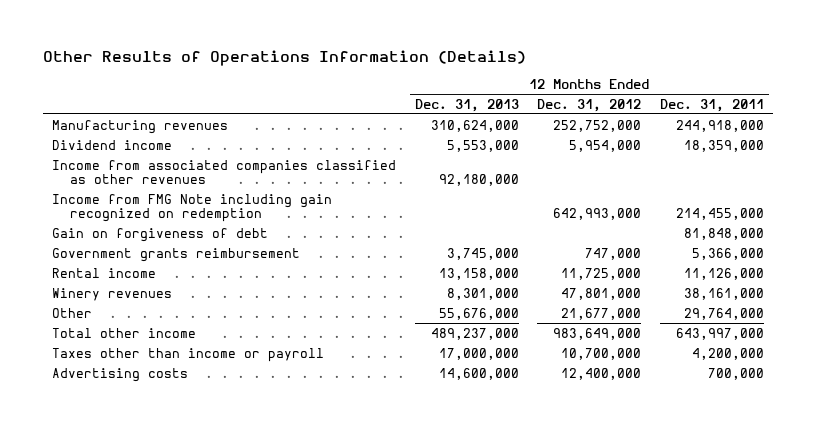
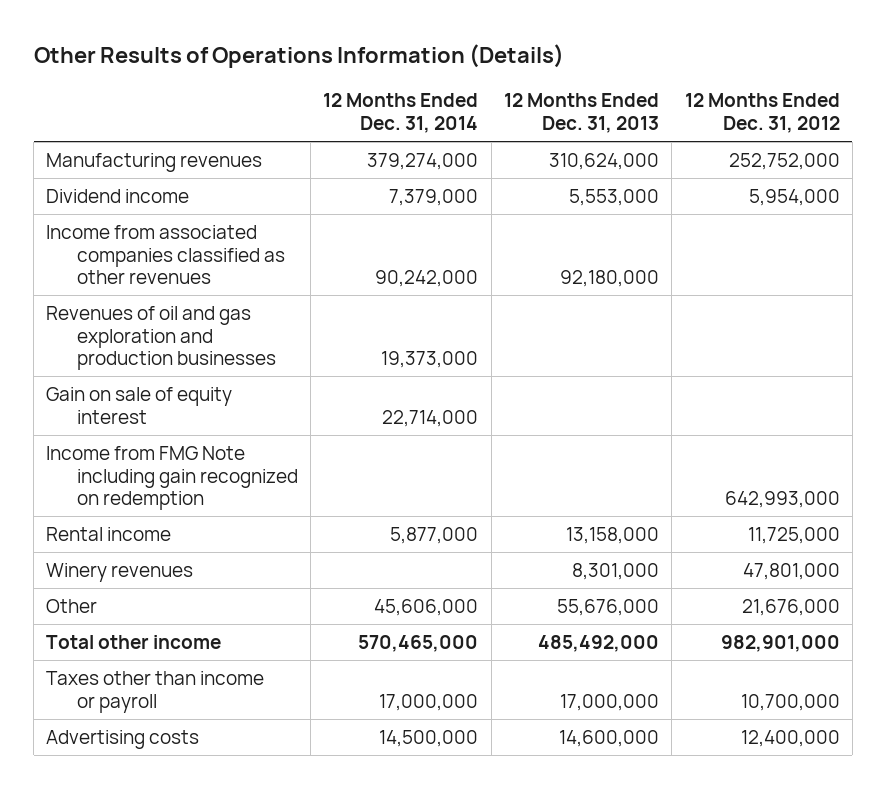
[659,98,764,112] Dec. 31, 2011 -> none
none -> [323,93,479,133] 12 Months Ended Dec. 31, 2014
none -> [46,306,276,371] Revenues of oil and gas exploration and production businesses
none -> [46,387,233,424] Gain on sale of equity interest
[52,227,269,242] Gain on forgiveness of debt -> none
[52,247,301,262] Government grants reimbursement -> none
[561,307,642,320] 21,677,000 -> [741,599,840,617] 21,676,000
[430,327,519,340] 489,237,000 -> [537,635,659,653] 485,492,000
[553,327,642,340] 983,649,000 -> [720,635,840,653] 982,901,000

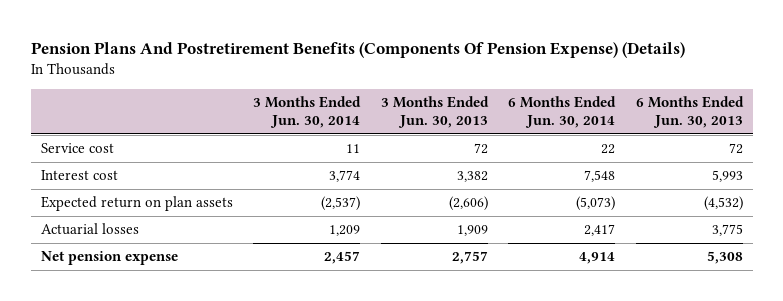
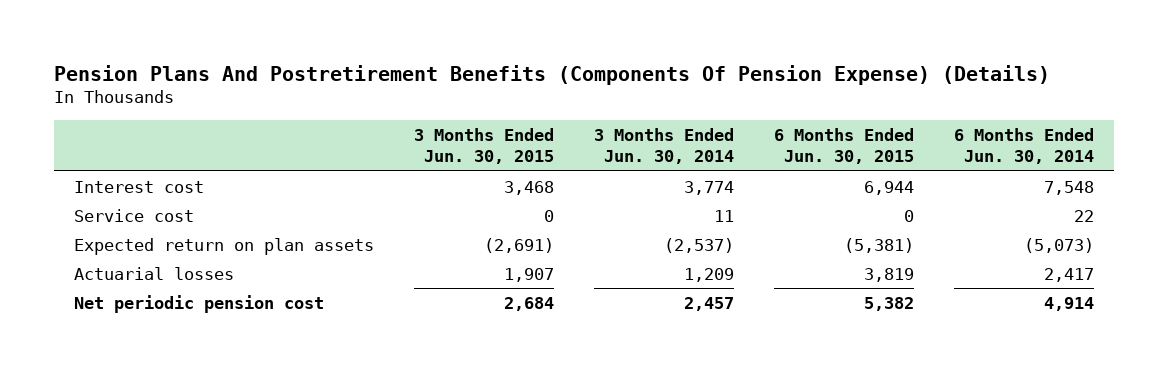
[380,96,489,128] 3 Months Ended Jun. 30, 2013 -> none
[635,96,744,128] 6 Months Ended Jun. 30, 2013 -> none
none -> [414,127,555,165] 3 Months Ended Jun. 30, 2015
none -> [774,127,915,165] 6 Months Ended Jun. 30, 2015
[40,143,114,154] Service cost -> [74,208,195,222] Service cost
[40,251,178,266] Net pension expense -> [74,294,325,313] Net periodic pension cost

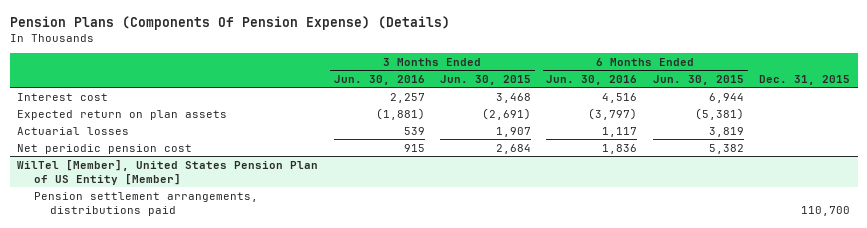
[54,64,1051,85] Pension Plans And Postretirement Benefits (Components Of Pension Expense) (Details) -> [9,15,450,30] Pension Plans (Components Of Pension Expense) (Details)
[594,127,735,165] 3 Months Ended Jun. 30, 2014 -> none
[954,127,1095,165] 6 Months Ended Jun. 30, 2014 -> none
none -> [333,74,425,85] Jun. 30, 2016
none -> [546,74,638,85] Jun. 30, 2016
none -> [759,74,851,85] Dec. 31, 2015
[74,208,195,222] Service cost -> none
none -> [17,159,319,185] WilTel [Member], United States Pension Plan of US Entity [Member]
none -> [33,191,258,216] Pension settlement arrangements, distributions paid

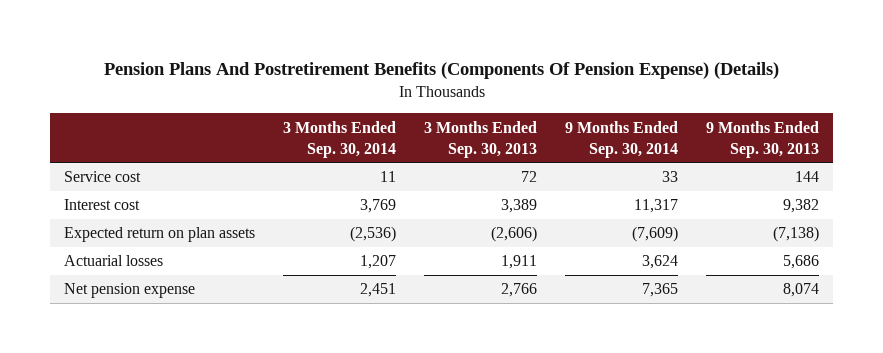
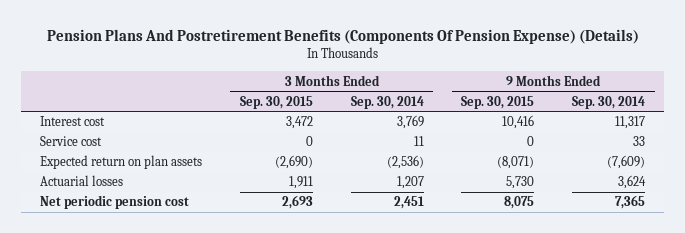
[424,120,538,158] 3 Months Ended Sep. 30, 2013 -> none
[706,120,820,158] 9 Months Ended Sep. 30, 2013 -> none
none -> [239,95,313,109] Sep. 30, 2015
none -> [461,95,535,109] Sep. 30, 2015
[64,171,142,183] Service cost -> [39,136,102,147] Service cost
[64,283,196,299] Net pension expense -> [39,195,189,210] Net periodic pension cost

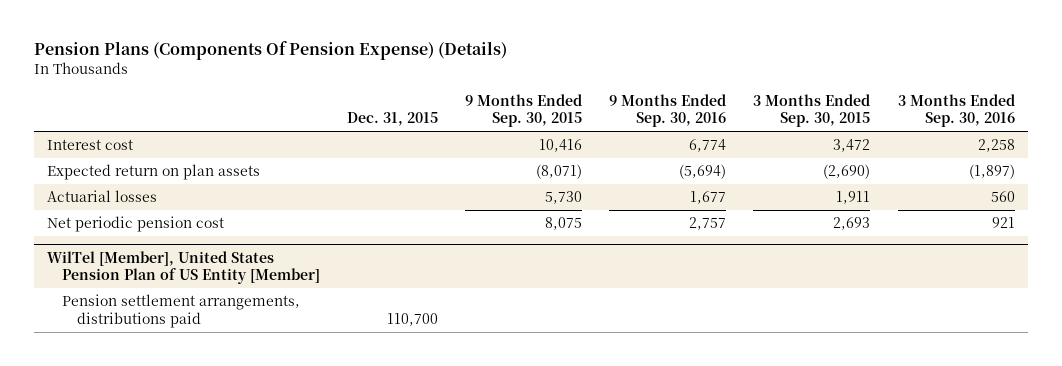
[46,28,639,44] Pension Plans And Postretirement Benefits (Components Of Pension Expense) (Details) -> [33,41,507,61] Pension Plans (Components Of Pension Expense) (Details)
[350,95,424,109] Sep. 30, 2014 -> none
[572,95,646,109] Sep. 30, 2014 -> none
none -> [347,112,439,127] Dec. 31, 2015
none -> [609,93,727,128] 9 Months Ended Sep. 30, 2016
none -> [897,93,1015,128] 3 Months Ended Sep. 30, 2016
[39,136,102,147] Service cost -> none
none -> [47,250,321,285] WilTel [Member], United States Pension Plan of US Entity [Member]
none -> [62,294,301,328] Pension settlement arrangements, distributions paid

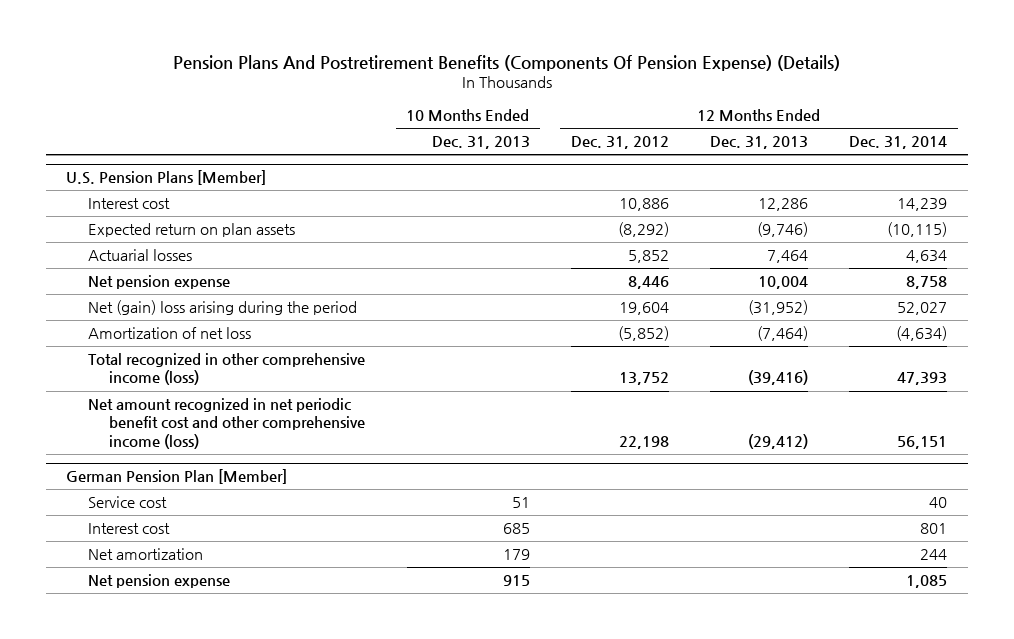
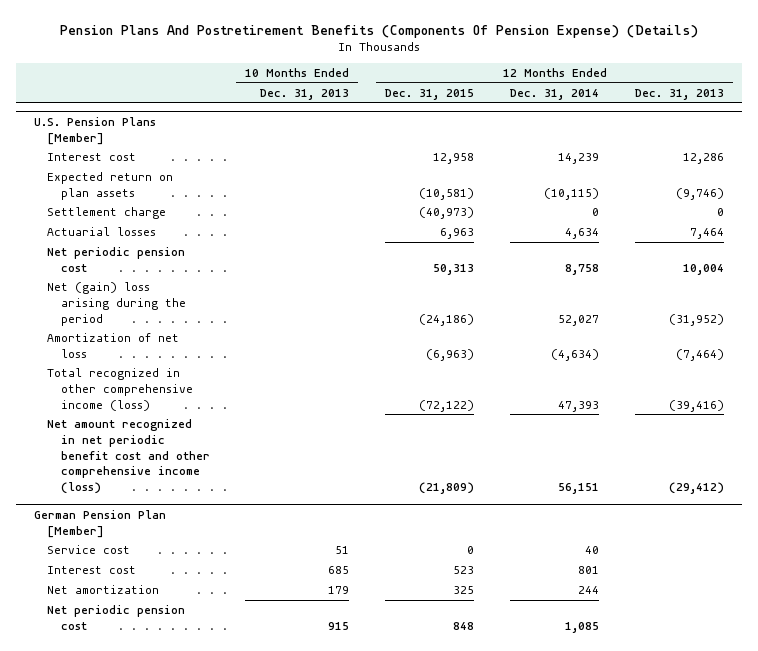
[570,136,669,150] Dec. 31, 2012 -> none
none -> [385,88,475,100] Dec. 31, 2015
none -> [47,207,167,220] Settlement charge
[87,275,230,290] Net pension expense -> [47,247,186,272] Net periodic pension cost
[87,574,230,589] Net pension expense -> [47,605,186,630] Net periodic pension cost

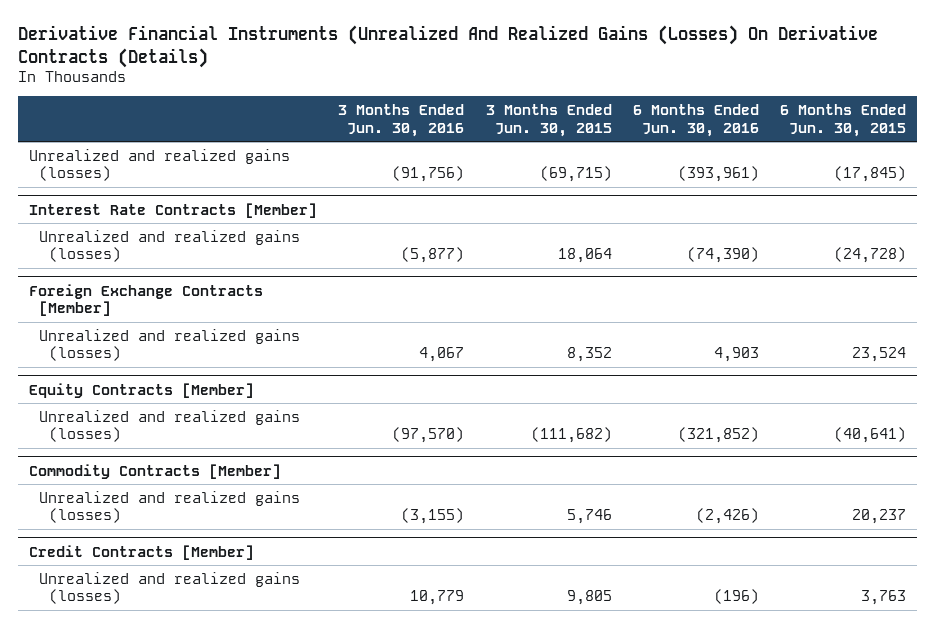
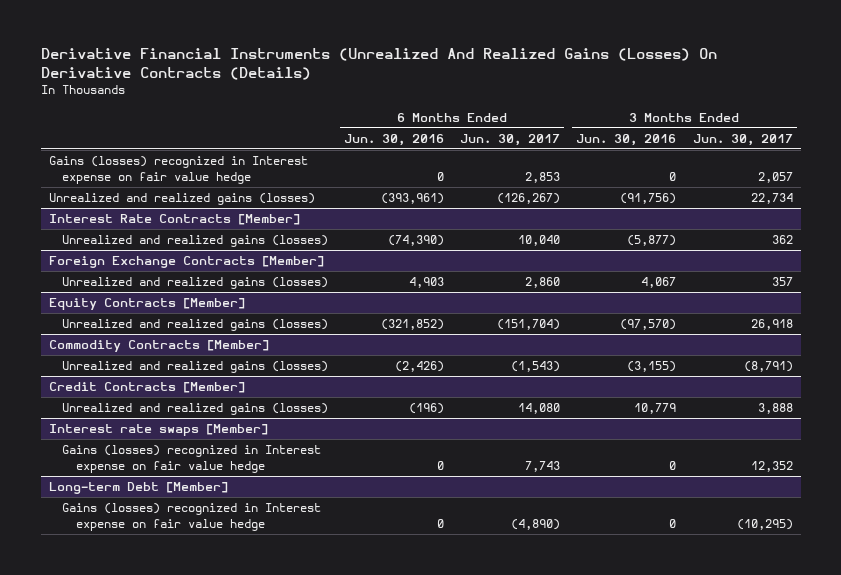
[485,103,612,137] 3 Months Ended Jun. 30, 2015 -> none
[780,103,907,137] 6 Months Ended Jun. 30, 2015 -> none
none -> [460,133,561,146] Jun. 30, 2017
none -> [692,133,793,146] Jun. 30, 2017
none -> [48,156,308,184] Gains (losses) recognized in Interest expense on fair value hedge
none -> [48,424,268,437] Interest rate swaps [Member]
none -> [62,445,322,473] Gains (losses) recognized in Interest expense on fair value hedge
none -> [48,482,228,495] Long-term Debt [Member]
none -> [62,503,322,531] Gains (losses) recognized in Interest expense on fair value hedge

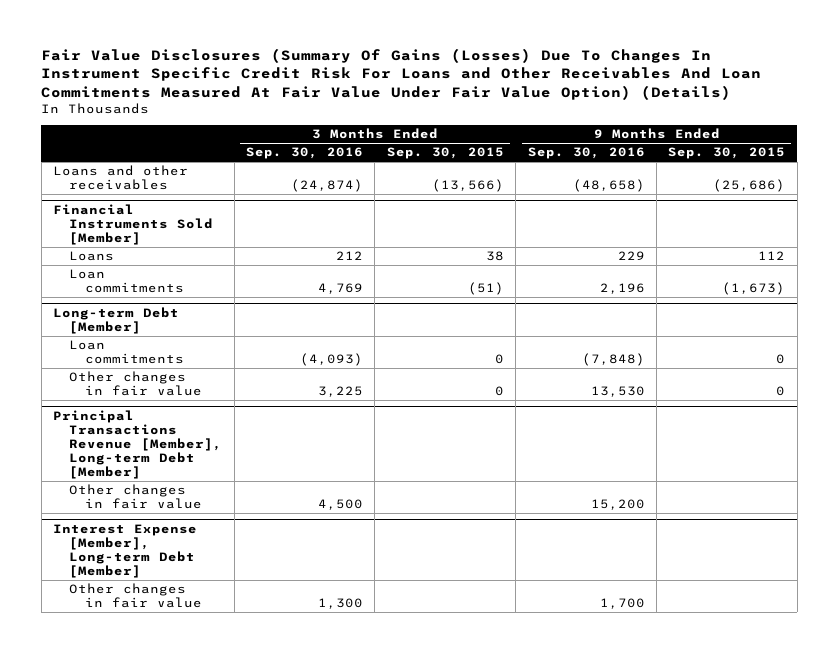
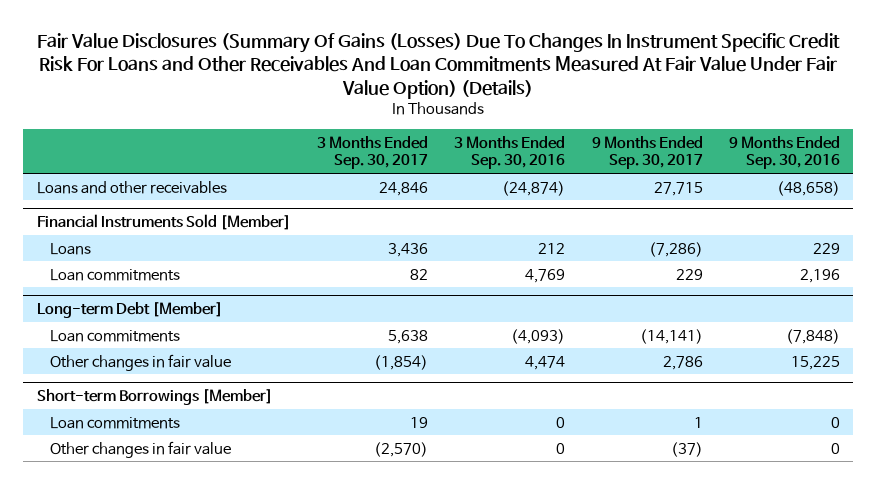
[386,147,504,160] Sep. 30, 2015 -> none
[668,147,786,160] Sep. 30, 2015 -> none
none -> [316,135,428,170] 3 Months Ended Sep. 30, 2017
none -> [591,135,703,170] 9 Months Ended Sep. 30, 2017
[53,410,223,479] Principal Transactions Revenue [Member], Long-term Debt [Member] -> none
[53,524,198,578] Interest Expense [Member], Long-term Debt [Member] -> none
[69,583,203,609] Other changes in fair value -> none
[318,386,364,398] 3,225 -> [525,355,566,370] 4,474
[590,386,645,398] 13,530 -> [790,355,840,370] 15,225
none -> [36,389,273,406] Short-term Borrowings [Member]
none -> [49,416,180,429] Loan commitments
[318,499,364,511] 4,500 -> [556,442,566,454] 0
[590,499,645,511] 15,200 -> [830,442,840,454] 0

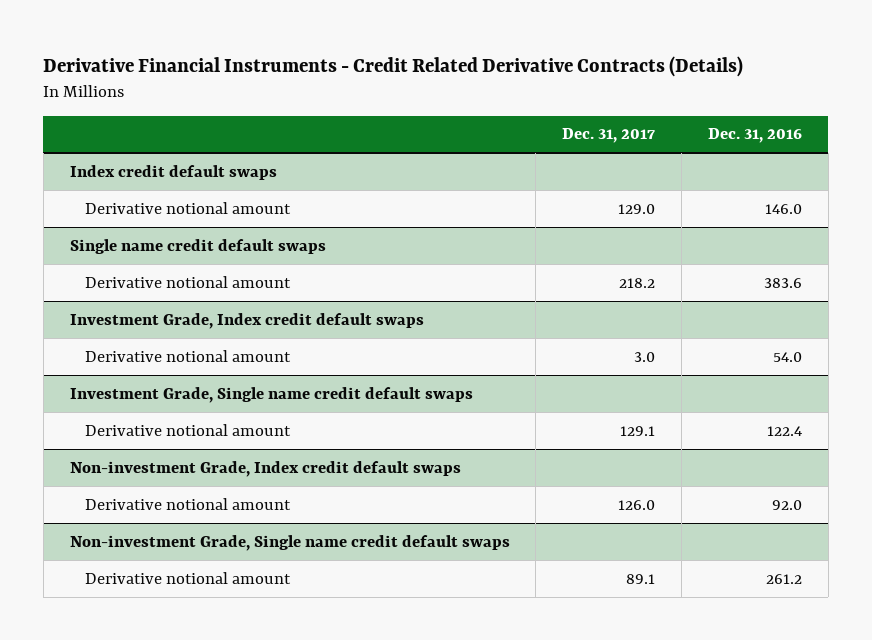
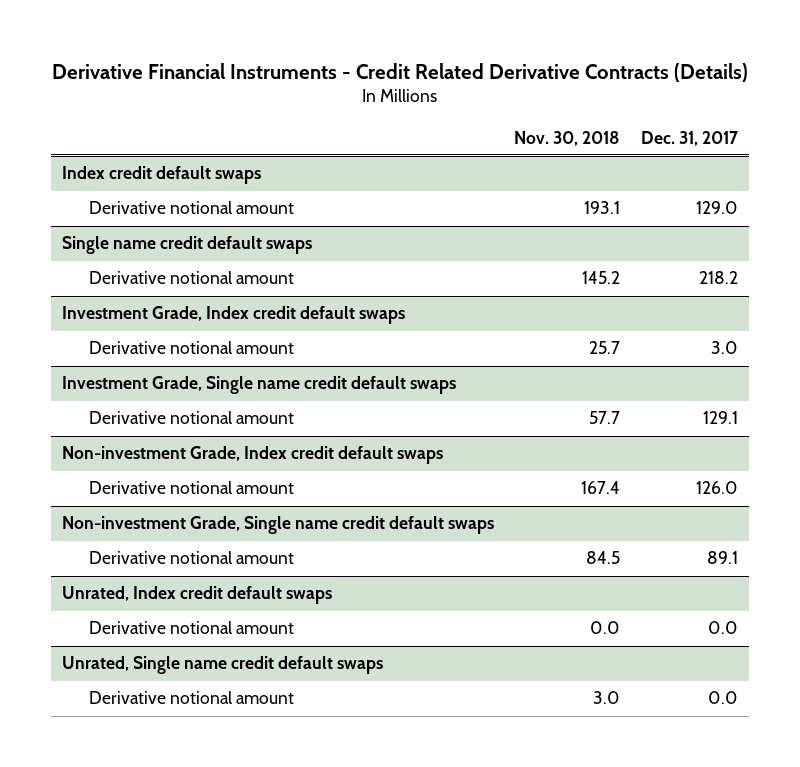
[708,128,803,144] Dec. 31, 2016 -> none
none -> [514,130,621,146] Nov. 30, 2018
none -> [61,586,332,605] Unrated, Index credit default swaps
none -> [88,621,294,635] Derivative notional amount
none -> [61,656,383,675] Unrated, Single name credit default swaps
none -> [88,691,294,705] Derivative notional amount

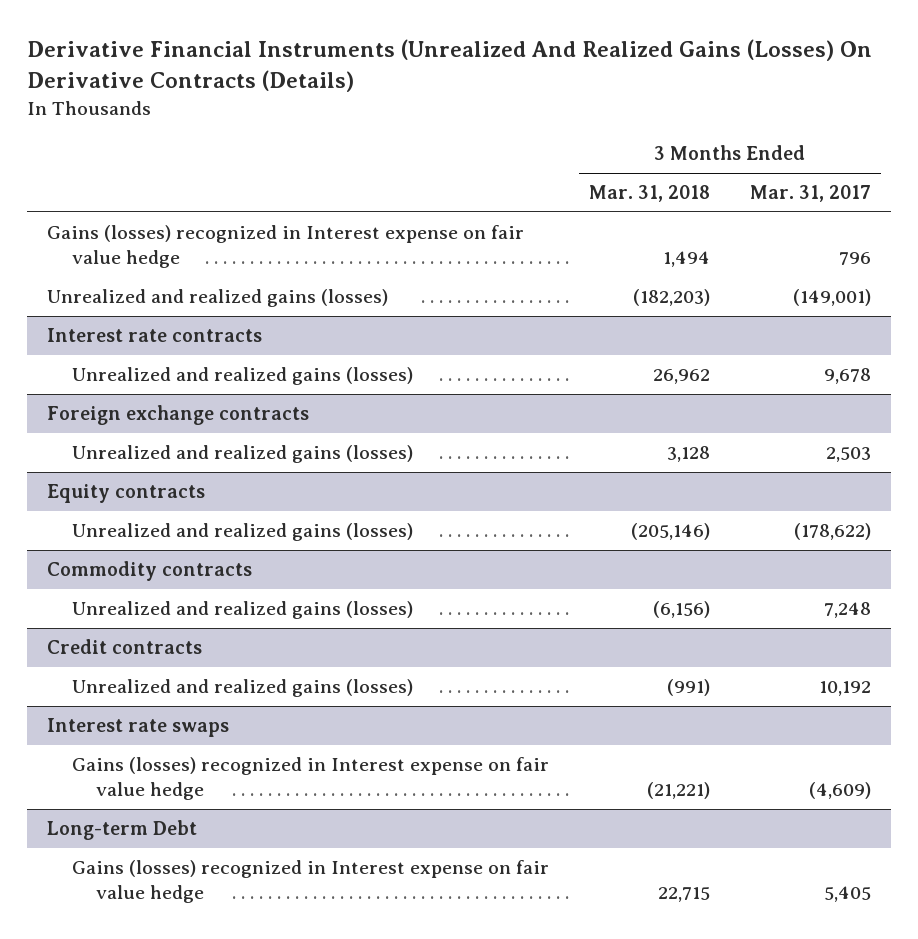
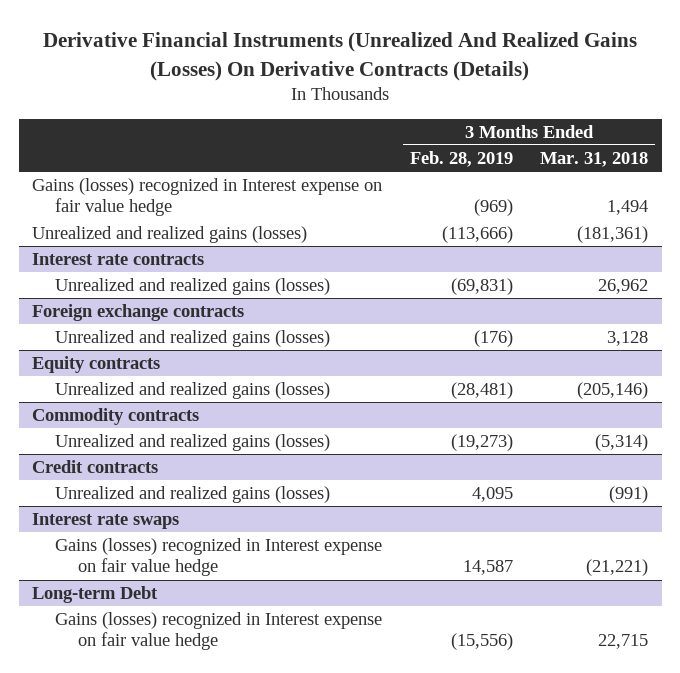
[750,185,872,203] Mar. 31, 2017 -> none
none -> [409,151,513,168] Feb. 28, 2019
[632,289,710,307] (182,203) -> [577,226,649,244] (181,361)
[652,601,710,619] (6,156) -> [595,434,649,452] (5,314)

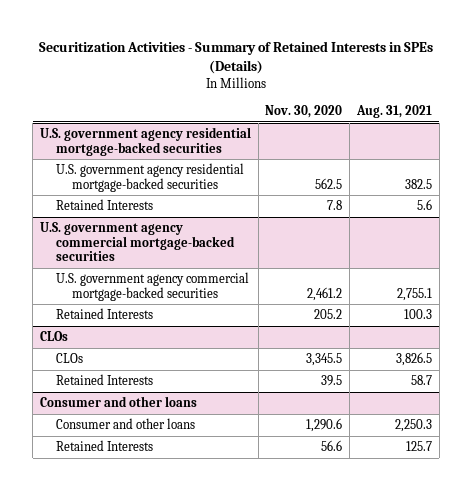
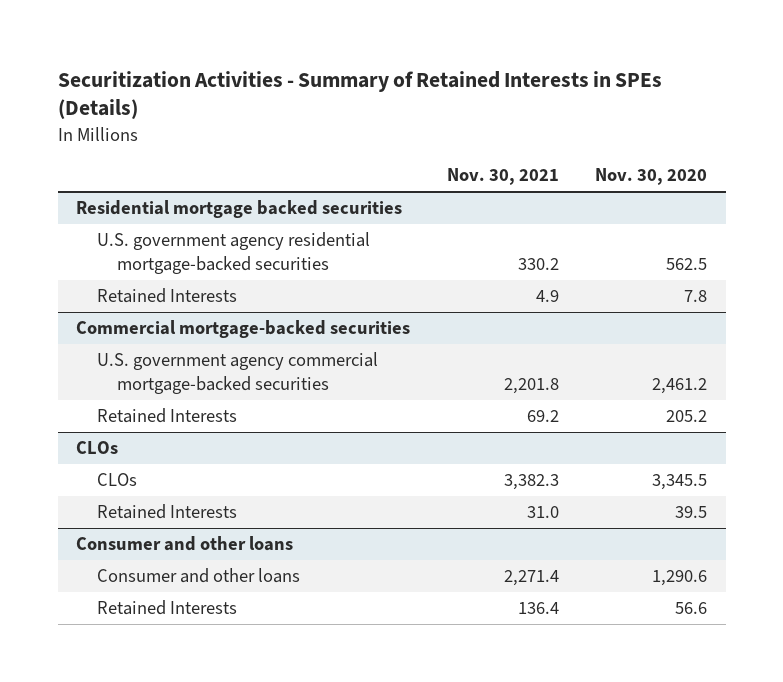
[355,105,432,119] Aug. 31, 2021 -> none
none -> [446,168,559,186] Nov. 30, 2021
[39,127,251,156] U.S. government agency residential mortgage-backed securities -> [76,200,403,219] Residential mortgage backed securities
[39,222,235,262] U.S. government agency commercial mortgage-backed securities -> [76,320,411,339] Commercial mortgage-backed securities

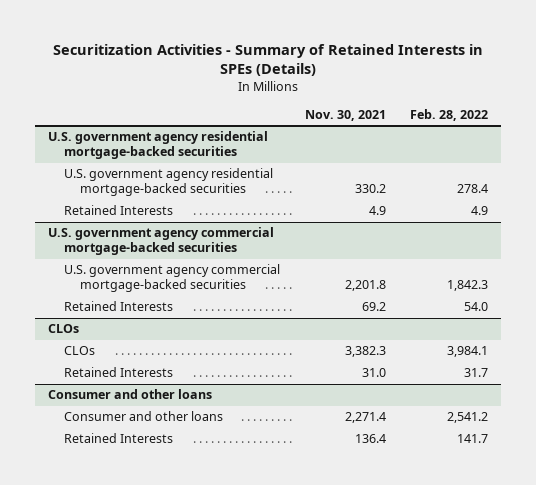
[595,168,708,186] Nov. 30, 2020 -> none
none -> [410,109,489,122] Feb. 28, 2022
[76,200,403,219] Residential mortgage backed securities -> [47,131,268,160] U.S. government agency residential mortgage-backed securities
[76,320,411,339] Commercial mortgage-backed securities -> [47,227,274,256] U.S. government agency commercial mortgage-backed securities

